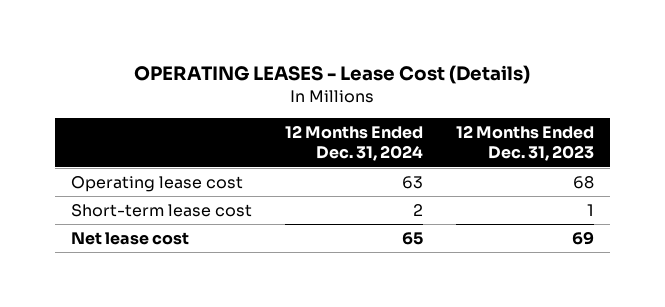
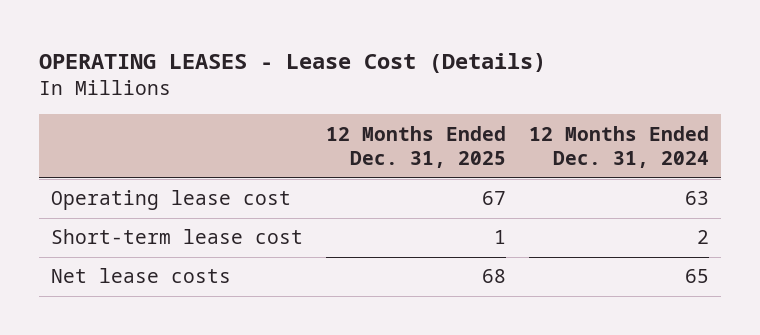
[455,124,594,162] 12 Months Ended Dec. 31, 2023 -> none
none -> [325,125,506,169] 12 Months Ended Dec. 31, 2025
[71,232,190,246] Net lease cost -> [50,268,231,284] Net lease costs

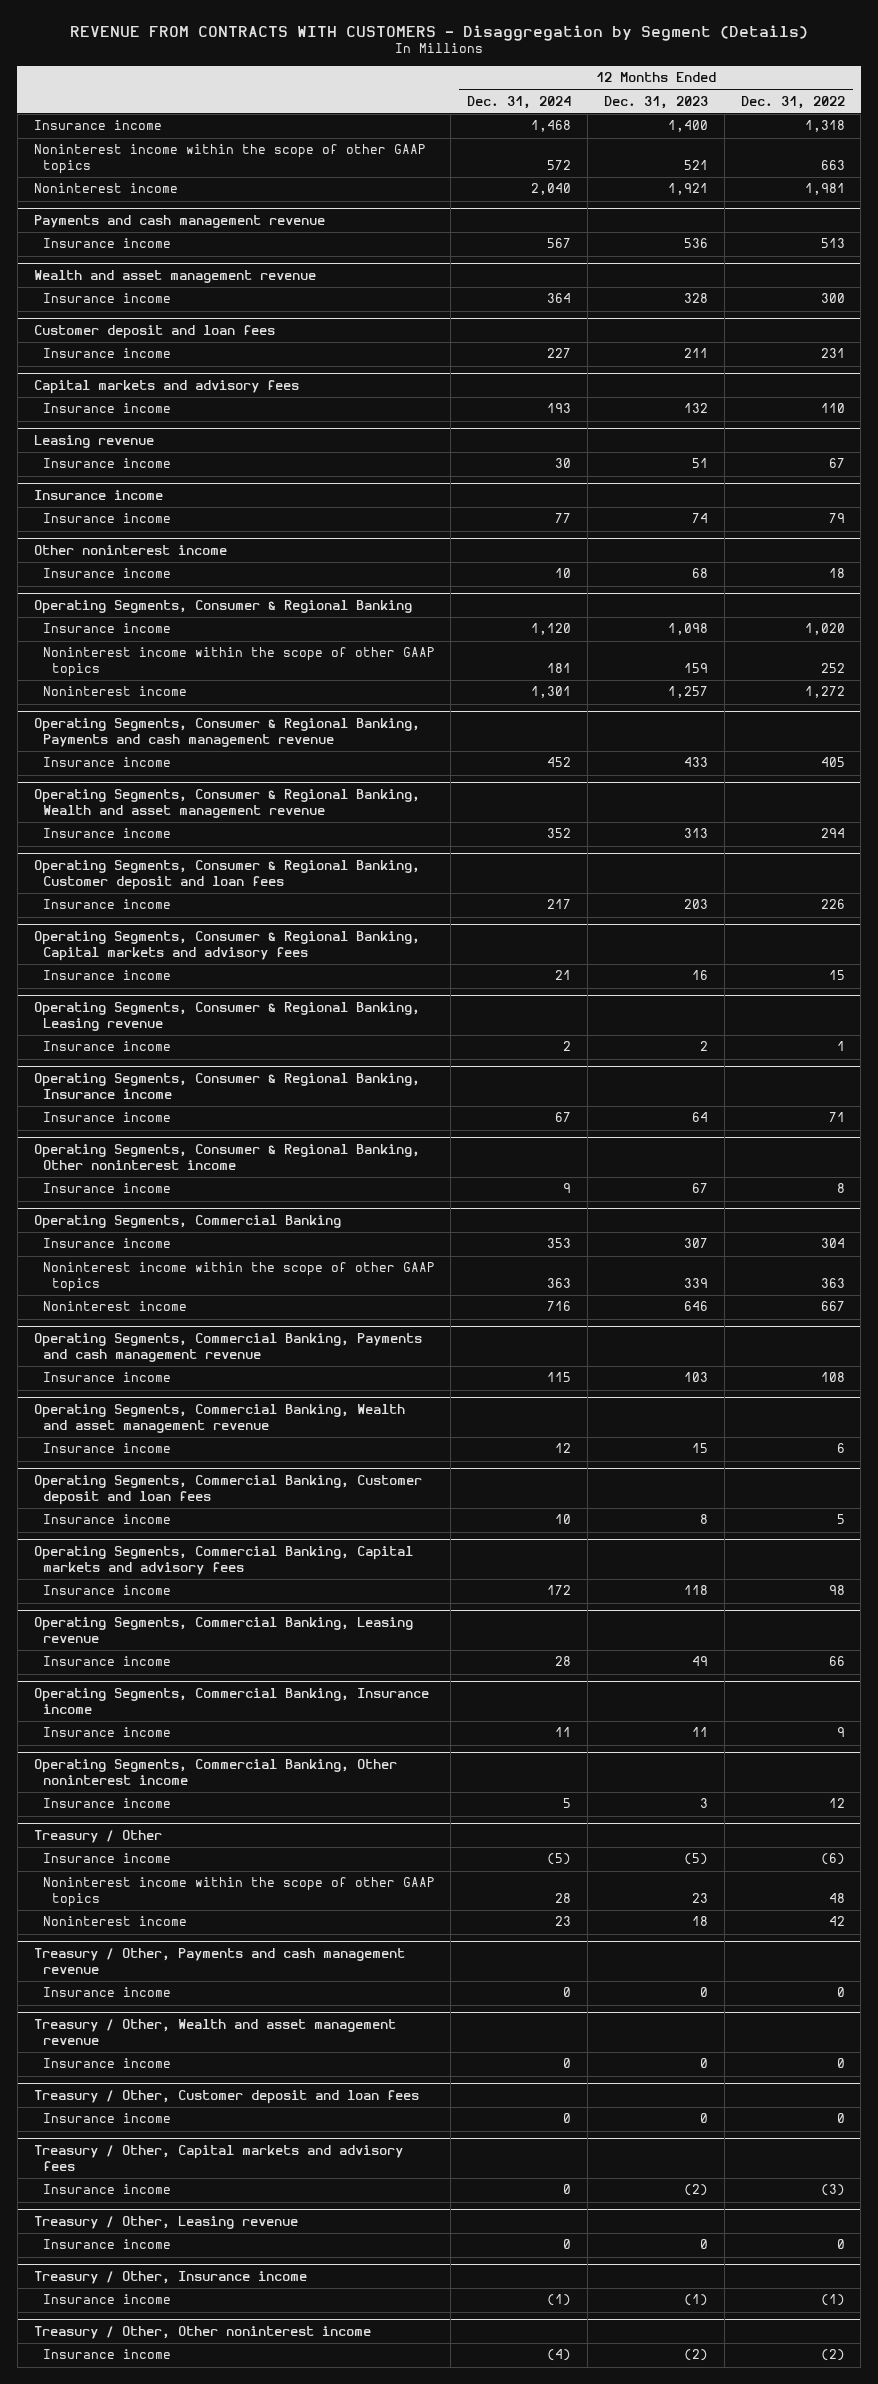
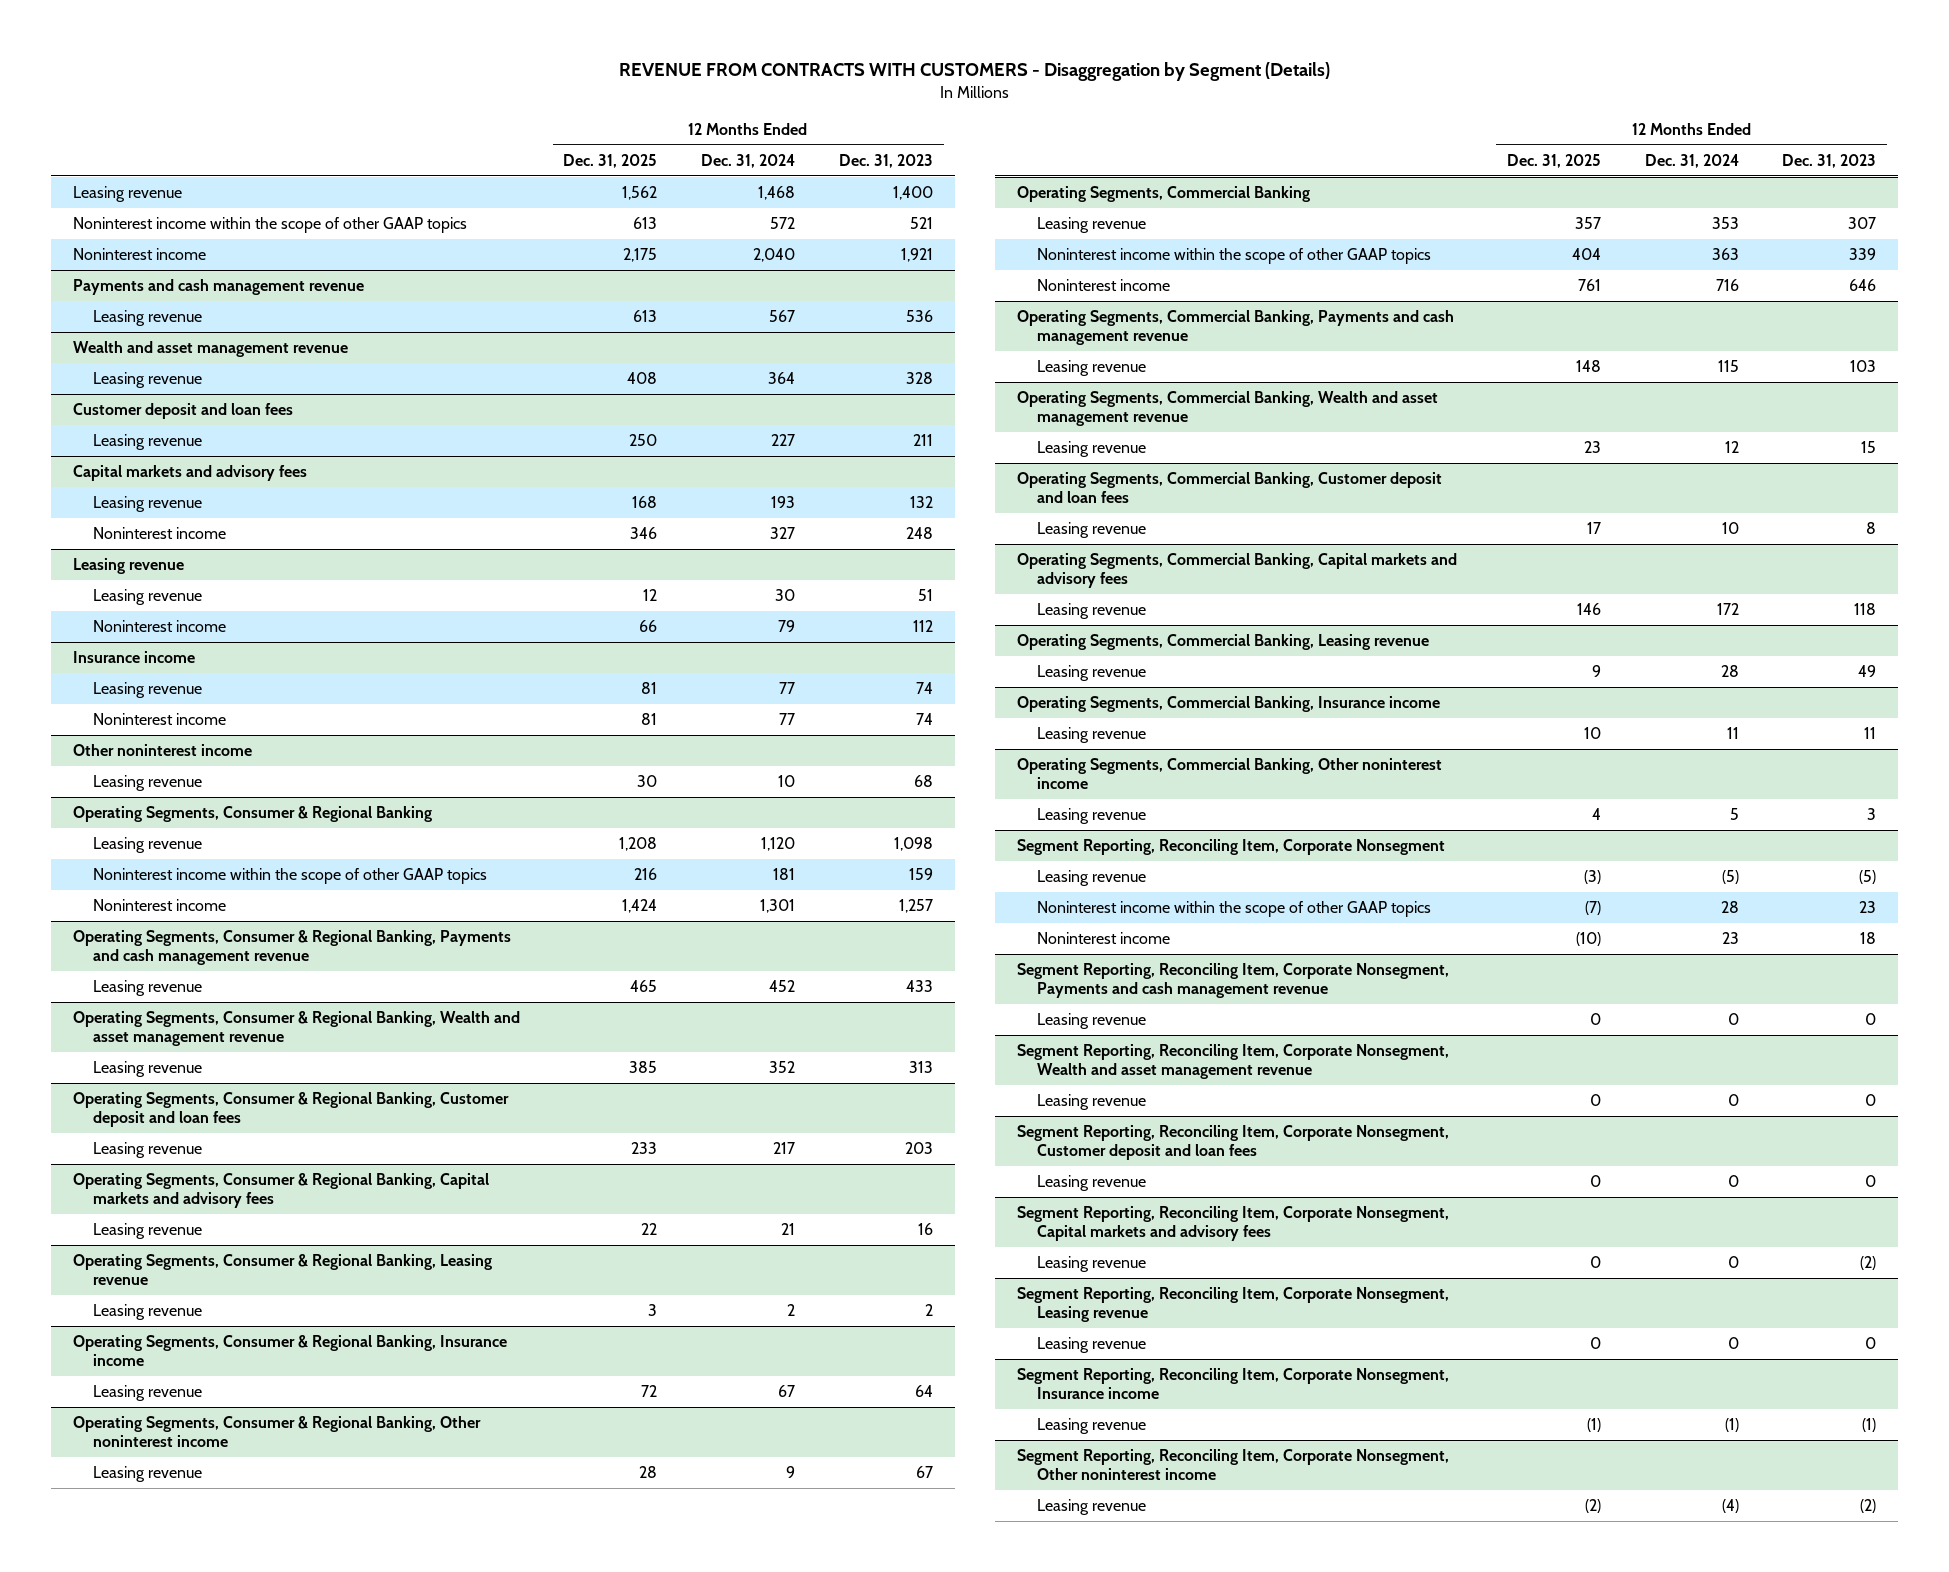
[740,95,845,109] Dec. 31, 2022 -> none
none -> [563,153,658,168] Dec. 31, 2025
[33,120,162,131] Insurance income -> [72,186,182,203] Leasing revenue
[42,238,171,249] Insurance income -> [93,310,203,327] Leasing revenue
[42,293,171,304] Insurance income -> [93,372,203,389] Leasing revenue
[42,348,171,359] Insurance income -> [93,434,203,451] Leasing revenue
[42,403,171,414] Insurance income -> [93,496,203,513] Leasing revenue
none -> [93,527,227,540] Noninterest income
[42,458,171,469] Insurance income -> [93,589,203,606] Leasing revenue
none -> [93,620,227,633] Noninterest income
[42,513,171,524] Insurance income -> [93,682,203,699] Leasing revenue
none -> [93,713,227,726] Noninterest income
[42,568,171,579] Insurance income -> [93,775,203,792] Leasing revenue
[42,623,171,634] Insurance income -> [93,837,203,854] Leasing revenue
[42,757,171,768] Insurance income -> [93,980,203,997] Leasing revenue
[42,828,171,839] Insurance income -> [93,1061,203,1078] Leasing revenue
[42,899,171,910] Insurance income -> [93,1142,203,1159] Leasing revenue
[42,970,171,981] Insurance income -> [93,1223,203,1240] Leasing revenue
[42,1041,171,1052] Insurance income -> [93,1304,203,1321] Leasing revenue
[42,1112,171,1123] Insurance income -> [93,1385,203,1402] Leasing revenue
[42,1183,171,1194] Insurance income -> [93,1466,203,1483] Leasing revenue
[42,1238,171,1249] Insurance income -> [1036,217,1146,234] Leasing revenue
[42,1372,171,1383] Insurance income -> [1036,360,1146,377] Leasing revenue
[42,1443,171,1454] Insurance income -> [1036,441,1146,458] Leasing revenue
[42,1514,171,1525] Insurance income -> [1036,522,1146,539] Leasing revenue
[42,1585,171,1596] Insurance income -> [1036,603,1146,620] Leasing revenue
[42,1656,171,1667] Insurance income -> [1036,665,1146,682] Leasing revenue
[42,1727,171,1738] Insurance income -> [1036,727,1146,744] Leasing revenue
[42,1798,171,1809] Insurance income -> [1036,808,1146,825] Leasing revenue
[33,1830,162,1844] Treasury / Other -> [1016,839,1445,856] Segment Reporting, Reconciling Item, Corporate Nonsegment
[42,1853,171,1864] Insurance income -> [1036,870,1146,887] Leasing revenue
[33,1948,405,1975] Treasury / Other, Payments and cash management revenue -> none
[33,2019,396,2046] Treasury / Other, Wealth and asset management revenue -> none
[33,2090,419,2105] Treasury / Other, Customer deposit and loan fees -> none
[33,2145,403,2172] Treasury / Other, Capital markets and advisory fees -> none
[33,2216,298,2230] Treasury / Other, Leasing revenue -> none
[33,2271,307,2285] Treasury / Other, Insurance income -> none
[33,2326,371,2340] Treasury / Other, Other noninterest income -> none
none -> [1016,963,1449,999] Segment Reporting, Reconciling Item, Corporate Nonsegment, Payments and cash management revenue
[42,1987,171,1998] Insurance income -> [1036,1013,1146,1030] Leasing revenue
none -> [1016,1044,1449,1080] Segment Reporting, Reconciling Item, Corporate Nonsegment, Wealth and asset management revenue
[42,2058,171,2069] Insurance income -> [1036,1094,1146,1111] Leasing revenue
none -> [1016,1125,1449,1161] Segment Reporting, Reconciling Item, Corporate Nonsegment, Customer deposit and loan fees
[42,2113,171,2124] Insurance income -> [1036,1175,1146,1192] Leasing revenue
none -> [1016,1206,1449,1242] Segment Reporting, Reconciling Item, Corporate Nonsegment, Capital markets and advisory fees
[42,2184,171,2195] Insurance income -> [1036,1256,1146,1273] Leasing revenue
none -> [1016,1287,1449,1323] Segment Reporting, Reconciling Item, Corporate Nonsegment, Leasing revenue
[42,2239,171,2250] Insurance income -> [1036,1337,1146,1354] Leasing revenue
none -> [1016,1368,1449,1400] Segment Reporting, Reconciling Item, Corporate Nonsegment, Insurance income
[42,2294,171,2305] Insurance income -> [1036,1418,1146,1435] Leasing revenue
none -> [1016,1449,1449,1481] Segment Reporting, Reconciling Item, Corporate Nonsegment, Other noninterest income
[42,2349,171,2360] Insurance income -> [1036,1499,1146,1516] Leasing revenue

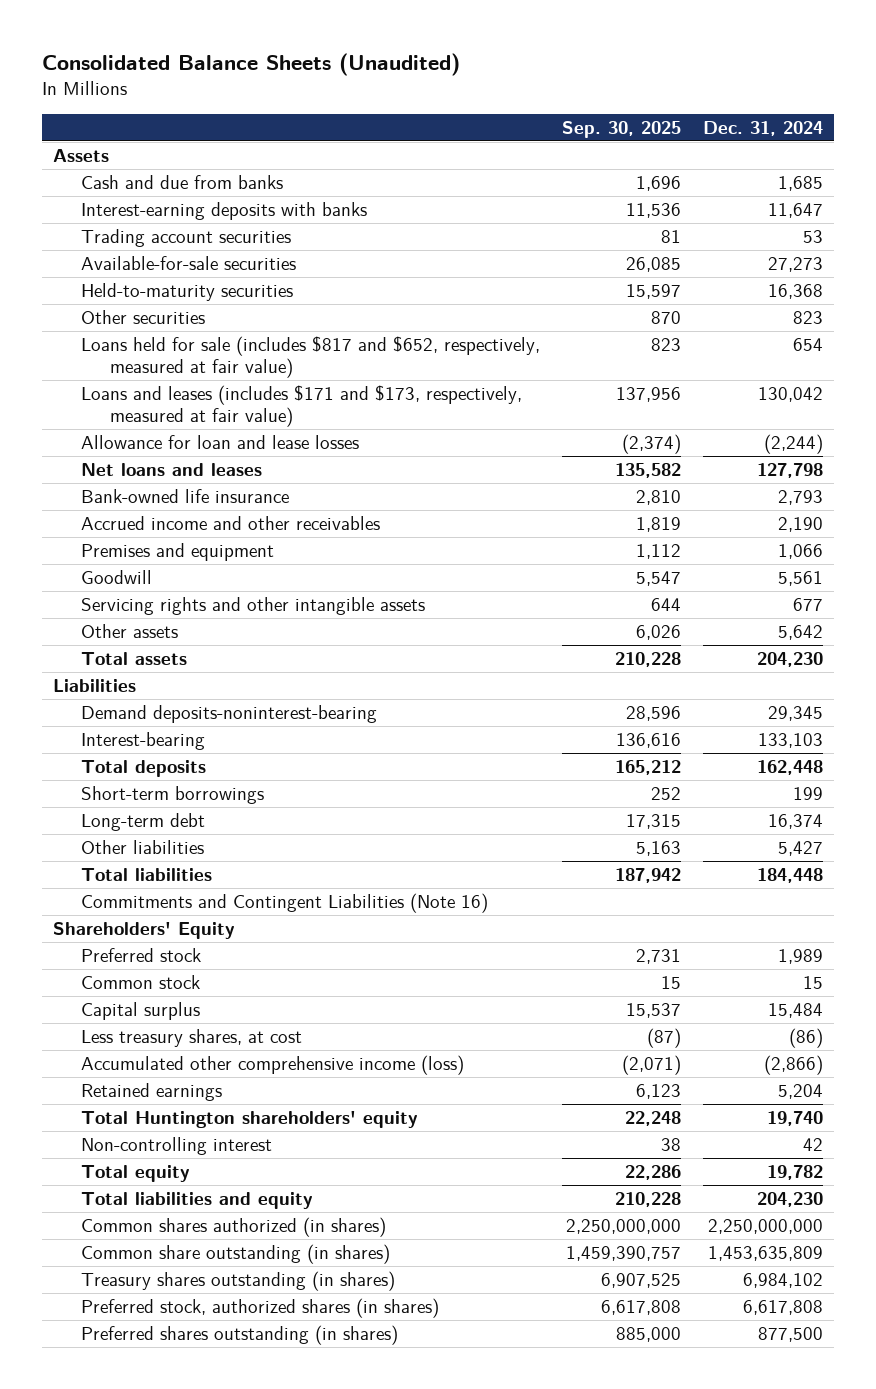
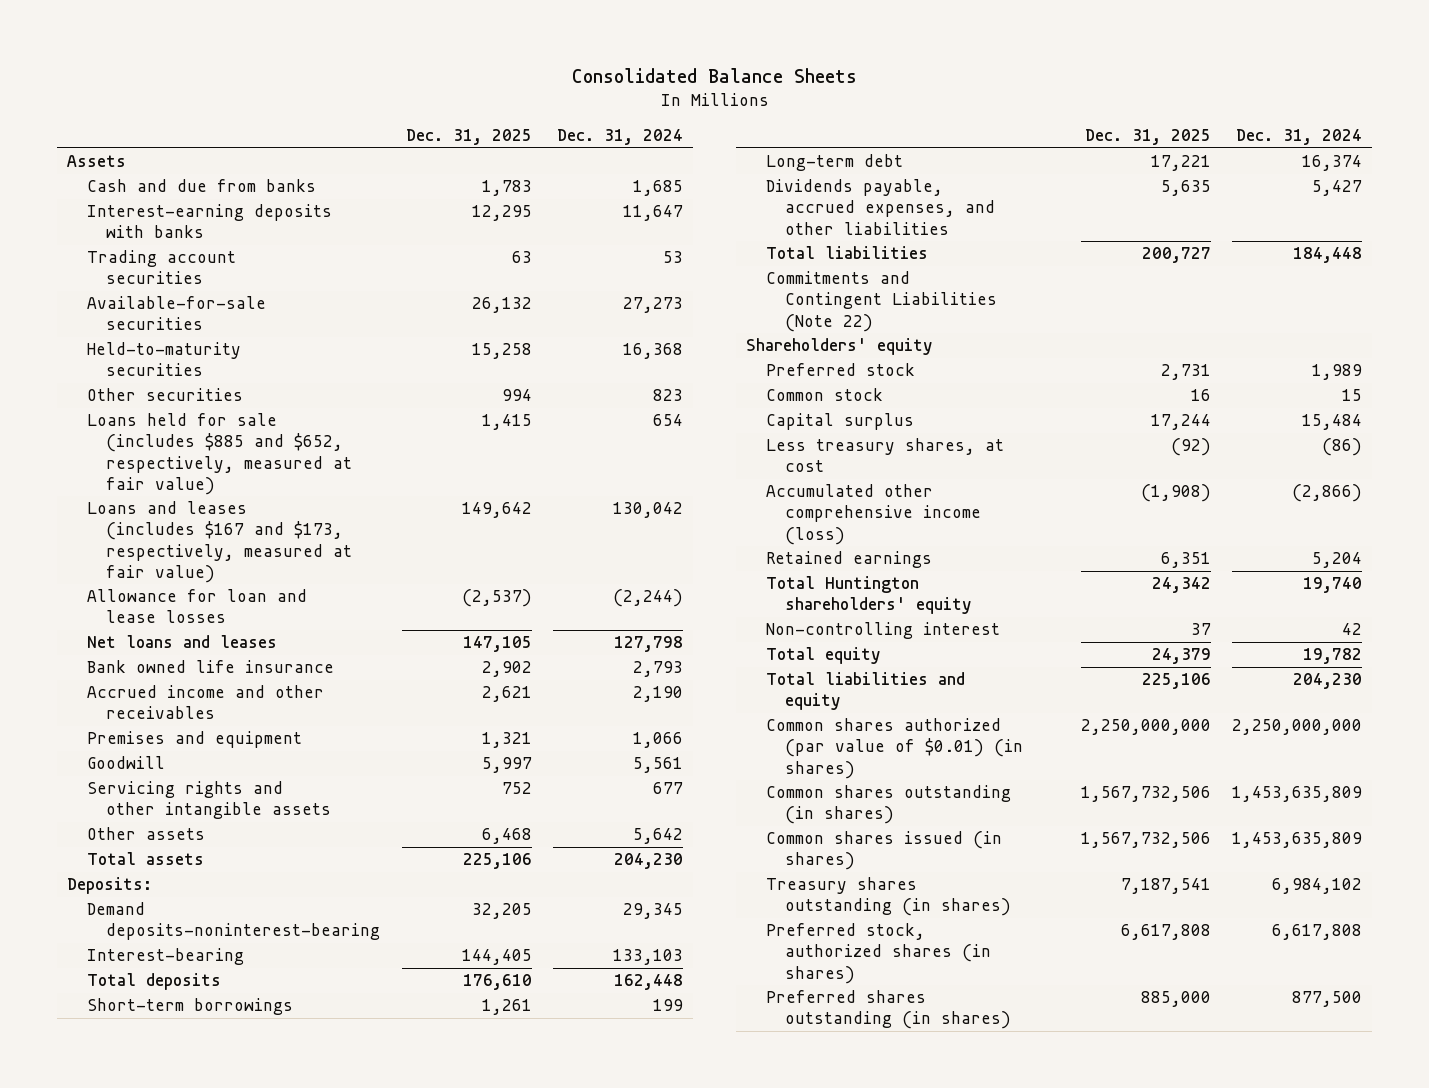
[41,53,460,77] Consolidated Balance Sheets (Unaudited) -> [571,67,857,83] Consolidated Balance Sheets
[562,120,682,138] Sep. 30, 2025 -> none
none -> [405,129,532,146] Dec. 31, 2025
[81,336,541,378] Loans held for sale (includes $817 and $652, respectively, measured at fair value) -> [86,413,353,495] Loans held for sale (includes $885 and $652, respectively, measured at fair value)
[81,385,523,427] Loans and leases (includes $171 and $173, respectively, measured at fair value) -> [86,501,353,583] Loans and leases (includes $167 and $173, respectively, measured at fair value)
[81,489,290,504] Bank-owned life insurance -> [86,660,334,674] Bank owned life insurance
[52,679,136,693] Liabilities -> none
none -> [67,877,153,895] Deposits:
[81,840,205,855] Other liabilities -> [765,179,996,235] Dividends payable, accrued expenses, and other liabilities
[81,893,489,914] Commitments and Contingent Liabilities (Note 16) -> [765,271,998,332] Commitments and Contingent Liabilities (Note 22)
[52,922,235,940] Shareholders' Equity -> [746,338,934,356] Shareholders' equity
[81,1217,387,1238] Common shares authorized (in shares) -> [765,718,1024,779] Common shares authorized (par value of $0.01) (in shares)
[81,1244,391,1265] Common share outstanding (in shares) -> [765,785,1011,825] Common shares outstanding (in shares)
none -> [765,831,1002,871] Common shares issued (in shares)

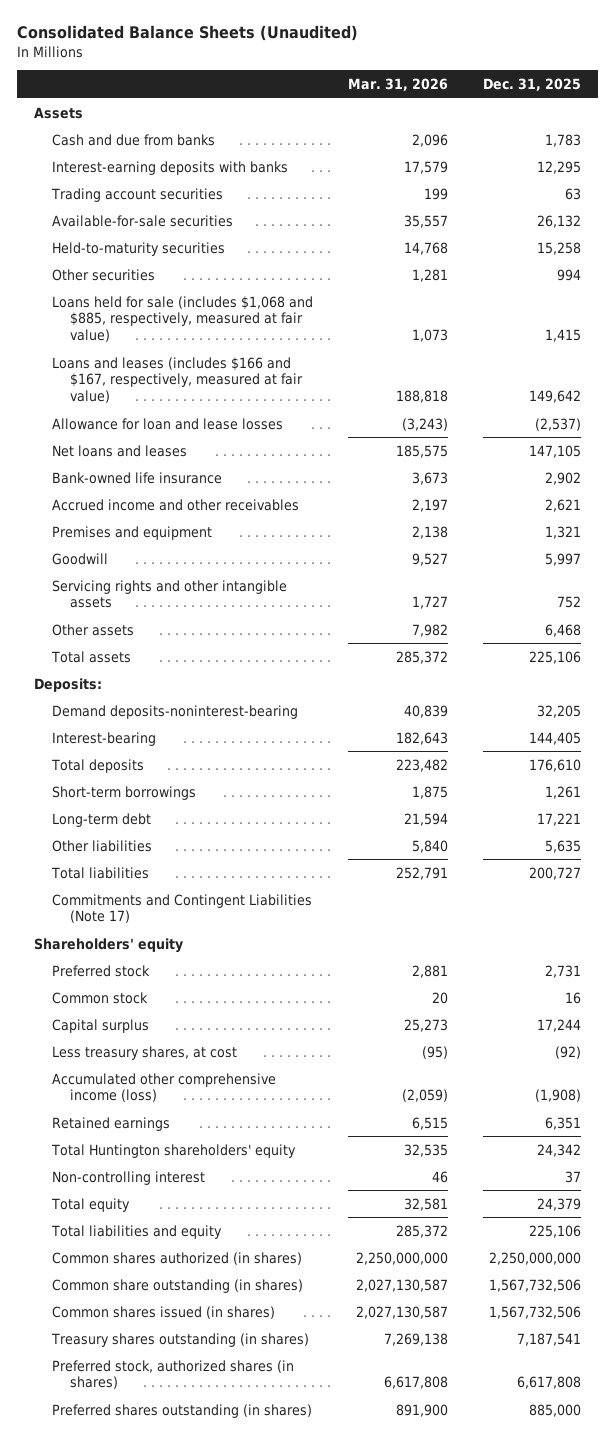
[571,67,857,83] Consolidated Balance Sheets -> [17,25,359,42] Consolidated Balance Sheets (Unaudited)
[556,129,683,146] Dec. 31, 2024 -> none
none -> [348,78,449,92] Mar. 31, 2026
[86,413,353,495] Loans held for sale (includes $885 and $652, respectively, measured at fair value) -> [52,295,314,343] Loans held for sale (includes $1,068 and $885, respectively, measured at fair value)
[86,501,353,583] Loans and leases (includes $167 and $173, respectively, measured at fair value) -> [52,356,304,404] Loans and leases (includes $166 and $167, respectively, measured at fair value)
[86,660,334,674] Bank owned life insurance -> [52,471,223,484] Bank-owned life insurance
[765,179,996,235] Dividends payable, accrued expenses, and other liabilities -> [52,839,153,852] Other liabilities
[765,271,998,332] Commitments and Contingent Liabilities (Note 22) -> [52,893,313,924] Commitments and Contingent Liabilities (Note 17)
[765,718,1024,779] Common shares authorized (par value of $0.01) (in shares) -> [52,1251,303,1265] Common shares authorized (in shares)
[765,785,1011,825] Common shares outstanding (in shares) -> [52,1278,304,1293] Common share outstanding (in shares)

